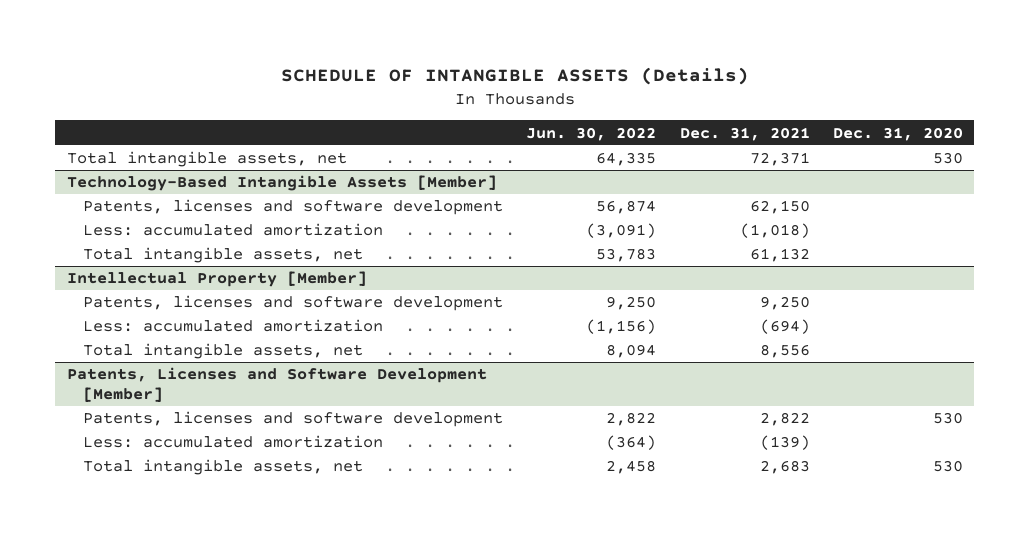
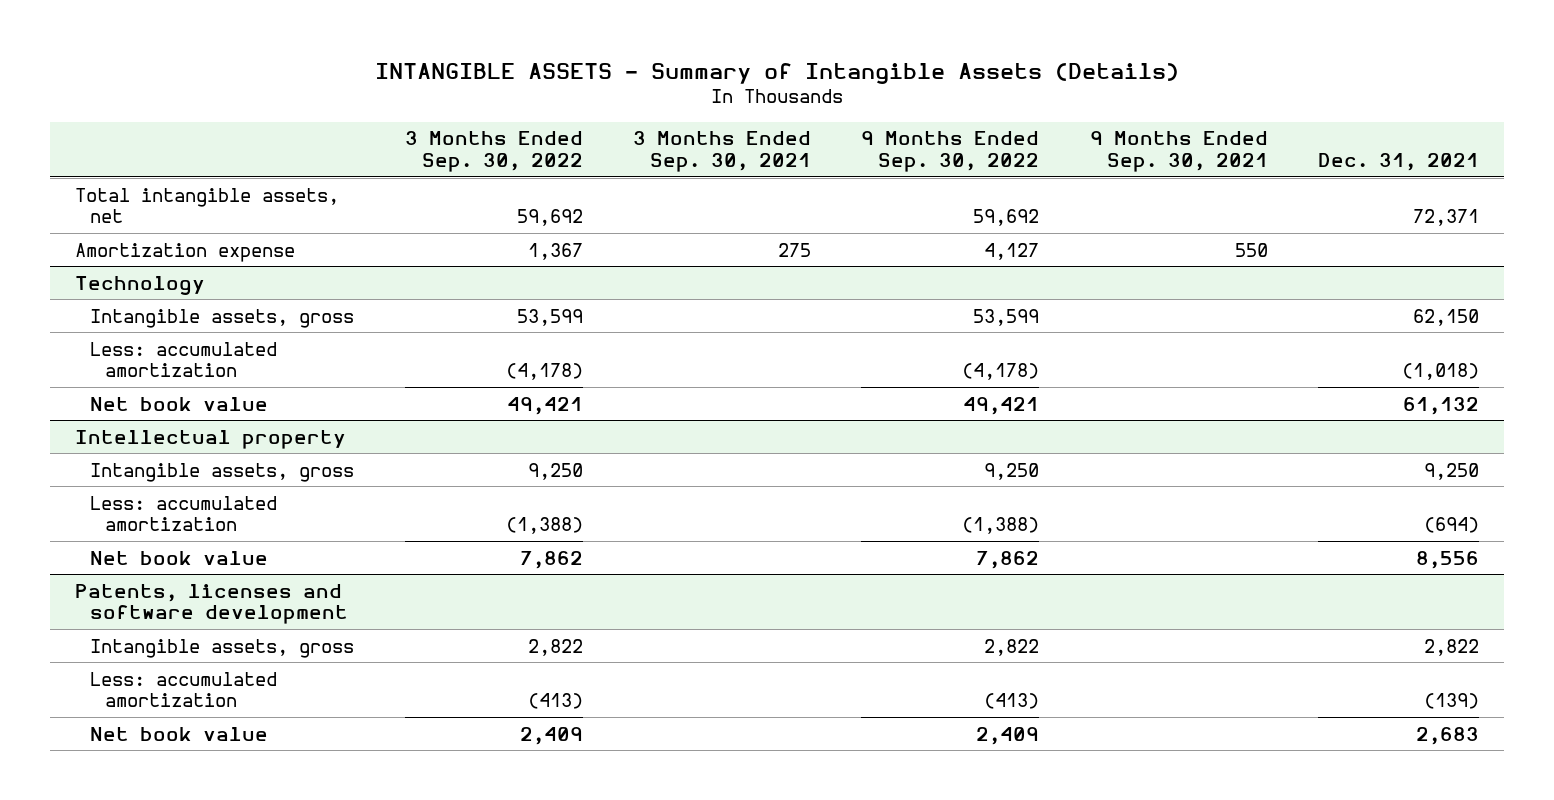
[280,67,749,86] SCHEDULE OF INTANGIBLE ASSETS (Details) -> [375,62,1180,84] INTANGIBLE ASSETS - Summary of Intangible Assets (Details)
[526,126,657,141] Jun. 30, 2022 -> none
[832,126,963,141] Dec. 31, 2020 -> none
none -> [404,131,583,172] 3 Months Ended Sep. 30, 2022
none -> [633,131,812,172] 3 Months Ended Sep. 30, 2021
none -> [861,131,1040,172] 9 Months Ended Sep. 30, 2022
none -> [1089,131,1268,172] 9 Months Ended Sep. 30, 2021
none -> [75,242,296,262] Amortization expense
[66,175,497,192] Technology-Based Intangible Assets [Member] -> [75,275,206,295] Technology
[83,199,504,216] Patents, licenses and software development -> [90,308,355,328] Intangible assets, gross
[83,247,364,264] Total intangible assets, net -> [90,396,269,411] Net book value
[66,271,367,288] Intellectual Property [Member] -> [75,429,347,449] Intellectual property
[83,295,504,312] Patents, licenses and software development -> [90,462,355,482] Intangible assets, gross
[83,343,364,360] Total intangible assets, net -> [90,550,269,565] Net book value
[66,367,487,402] Patents, Licenses and Software Development [Member] -> [75,583,349,625] Patents, licenses and software development
[83,411,504,428] Patents, licenses and software development -> [90,638,355,658] Intangible assets, gross
[83,459,364,476] Total intangible assets, net -> [90,726,269,741] Net book value

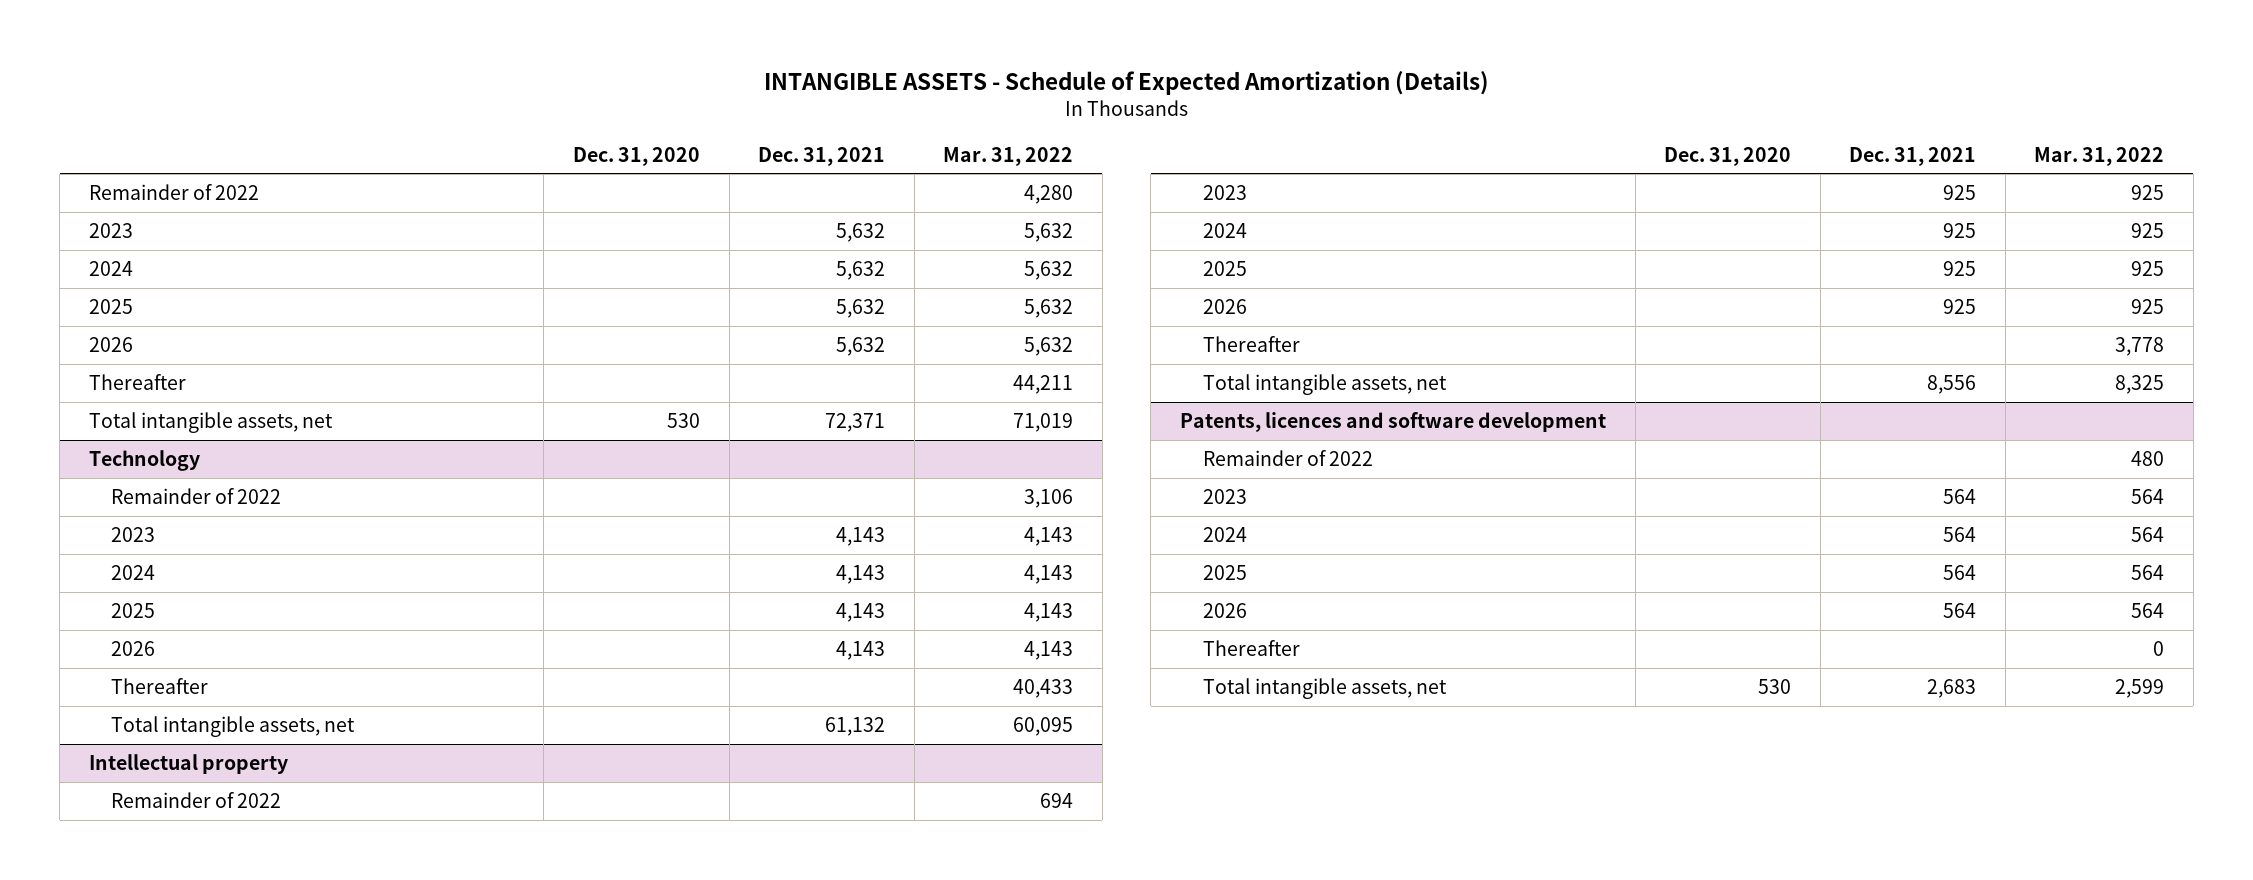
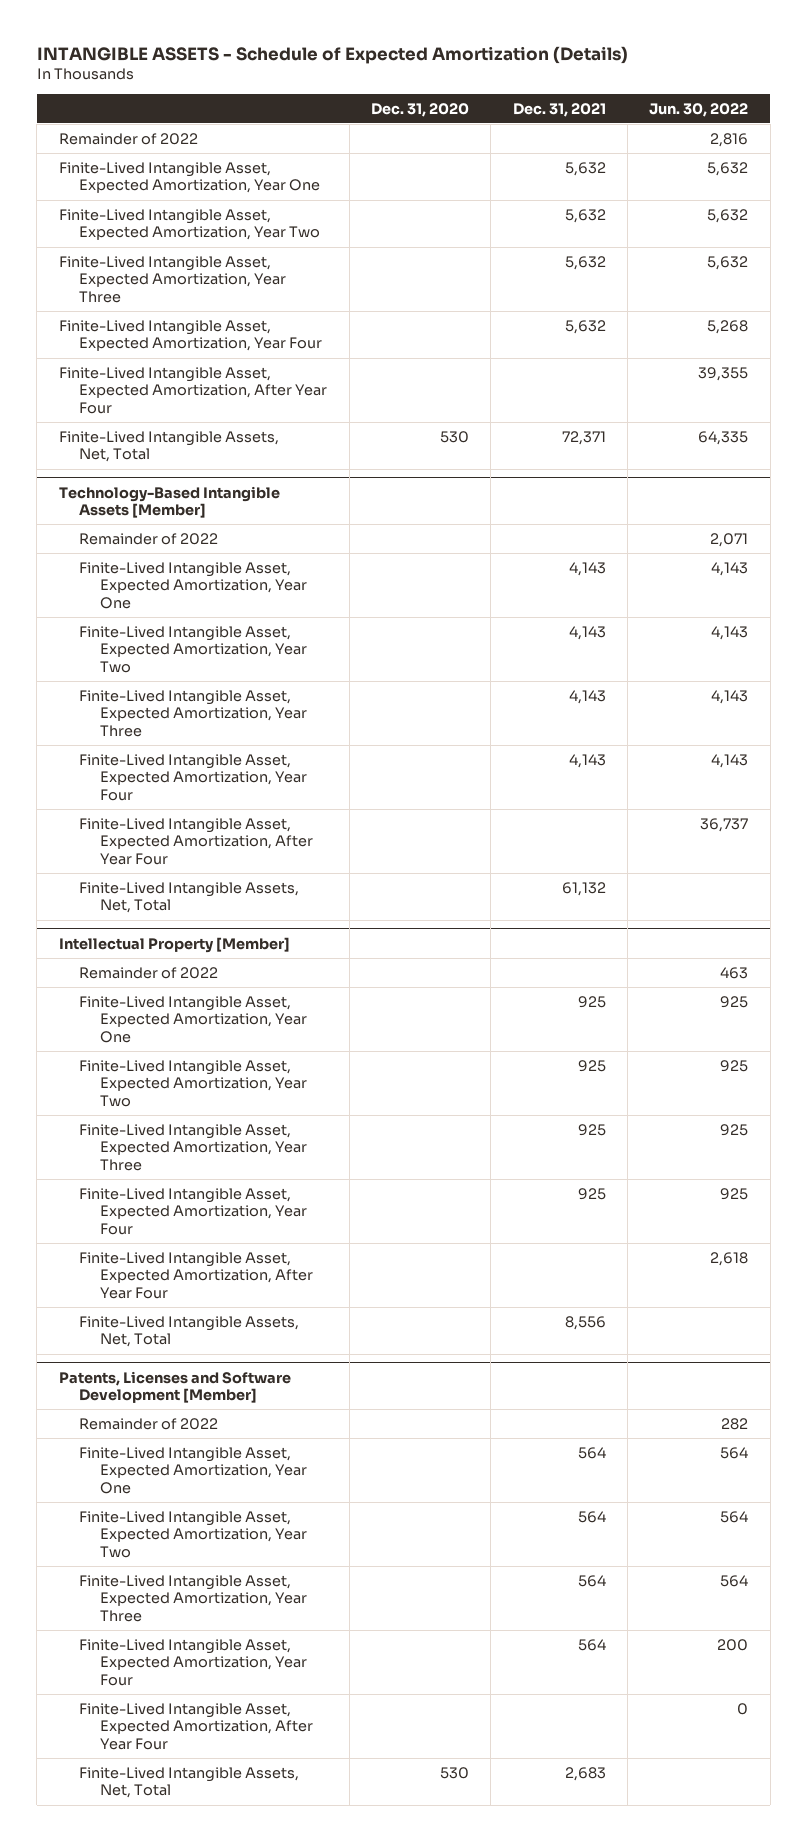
[943,146,1074,166] Mar. 31, 2022 -> none
none -> [649,102,749,117] Jun. 30, 2022
[88,222,133,238] 2023 -> [58,161,321,194] Finite-Lived Intangible Asset, Expected Amortization, Year One
[88,260,133,276] 2024 -> [58,208,321,241] Finite-Lived Intangible Asset, Expected Amortization, Year Two
[88,298,133,314] 2025 -> [58,255,287,303] Finite-Lived Intangible Asset, Expected Amortization, Year Three
[88,336,133,352] 2026 -> [58,319,323,352] Finite-Lived Intangible Asset, Expected Amortization, Year Four
[88,373,186,390] Thereafter -> [58,366,328,414] Finite-Lived Intangible Asset, Expected Amortization, After Year Four
[88,411,333,433] Total intangible assets, net -> [58,430,279,463] Finite-Lived Intangible Assets, Net, Total
[88,449,200,471] Technology -> [58,485,280,519] Technology-Based Intangible Assets [Member]
[111,526,156,542] 2023 -> [79,561,307,609] Finite-Lived Intangible Asset, Expected Amortization, Year One
[111,564,156,580] 2024 -> [79,625,307,673] Finite-Lived Intangible Asset, Expected Amortization, Year Two
[111,602,156,618] 2025 -> [79,689,307,737] Finite-Lived Intangible Asset, Expected Amortization, Year Three
[111,640,156,656] 2026 -> [79,753,307,801] Finite-Lived Intangible Asset, Expected Amortization, Year Four
[111,677,209,694] Thereafter -> [79,817,313,865] Finite-Lived Intangible Asset, Expected Amortization, After Year Four
[111,715,356,737] Total intangible assets, net -> [79,881,300,914] Finite-Lived Intangible Assets, Net, Total
[88,753,288,774] Intellectual property -> [58,936,290,953] Intellectual Property [Member]
[1202,184,1247,200] 2023 -> [79,995,307,1043] Finite-Lived Intangible Asset, Expected Amortization, Year One
[1202,222,1247,238] 2024 -> [79,1059,307,1107] Finite-Lived Intangible Asset, Expected Amortization, Year Two
[1202,260,1247,276] 2025 -> [79,1123,307,1171] Finite-Lived Intangible Asset, Expected Amortization, Year Three
[1202,298,1247,314] 2026 -> [79,1187,307,1235] Finite-Lived Intangible Asset, Expected Amortization, Year Four
[1202,335,1300,352] Thereafter -> [79,1251,313,1299] Finite-Lived Intangible Asset, Expected Amortization, After Year Four
[1202,373,1447,395] Total intangible assets, net -> [79,1315,300,1348] Finite-Lived Intangible Assets, Net, Total
[1179,411,1606,432] Patents, licences and software development -> [58,1370,291,1404] Patents, Licenses and Software Development [Member]
[1202,488,1247,504] 2023 -> [79,1446,307,1494] Finite-Lived Intangible Asset, Expected Amortization, Year One
[1202,526,1247,542] 2024 -> [79,1510,307,1558] Finite-Lived Intangible Asset, Expected Amortization, Year Two
[1202,564,1247,580] 2025 -> [79,1574,307,1622] Finite-Lived Intangible Asset, Expected Amortization, Year Three
[1202,602,1247,618] 2026 -> [79,1638,307,1686] Finite-Lived Intangible Asset, Expected Amortization, Year Four
[1202,639,1300,656] Thereafter -> [79,1702,313,1750] Finite-Lived Intangible Asset, Expected Amortization, After Year Four
[1202,677,1447,699] Total intangible assets, net -> [79,1766,300,1799] Finite-Lived Intangible Assets, Net, Total

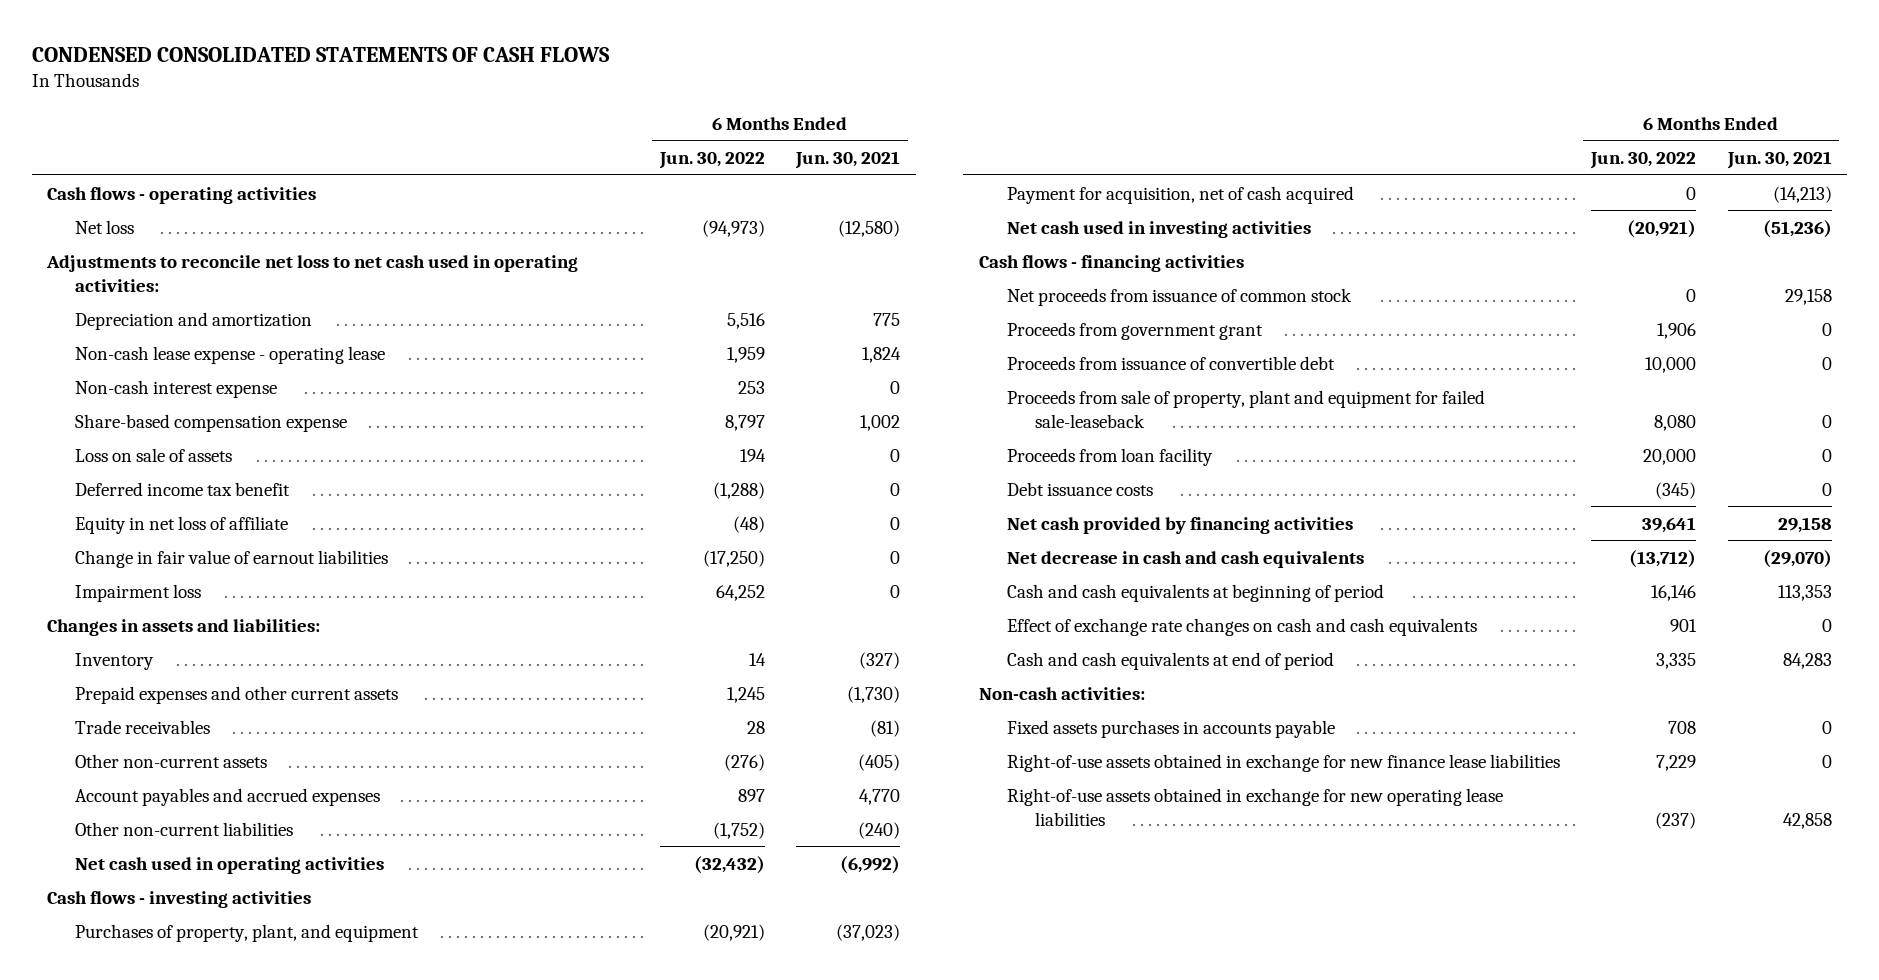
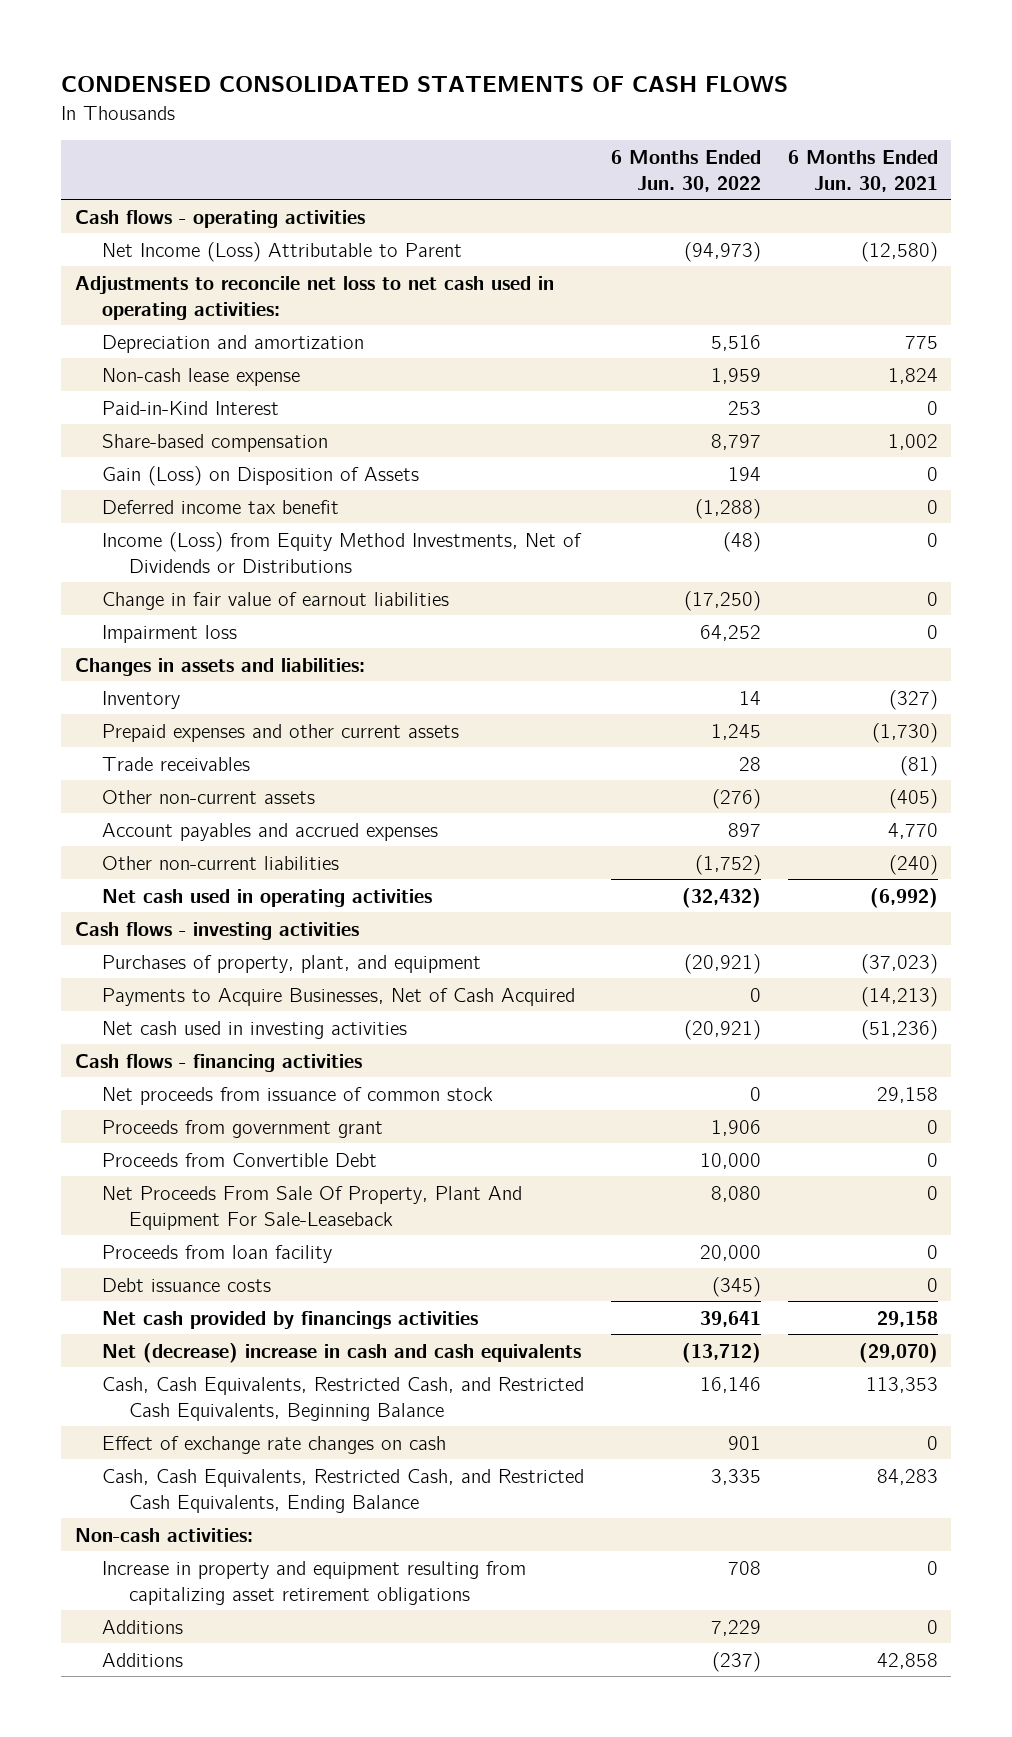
[75,219,135,234] Net loss -> [101,241,462,262] Net Income (Loss) Attributable to Parent
[75,345,386,364] Non-cash lease expense - operating lease -> [101,367,300,386] Non-cash lease expense
[75,379,278,398] Non-cash interest expense -> [101,400,279,415] Paid-in-Kind Interest
[75,413,348,432] Share-based compensation expense -> [101,433,328,452] Share-based compensation
[75,447,233,462] Loss on sale of assets -> [101,465,419,486] Gain (Loss) on Disposition of Assets
[75,515,289,534] Equity in net loss of affiliate -> [101,531,582,573] Income (Loss) from Equity Method Investments, Net of Dividends or Distributions
[1006,185,1354,204] Payment for acquisition, net of cash acquired -> [101,987,575,1006] Payments to Acquire Businesses, Net of Cash Acquired
[1006,355,1335,370] Proceeds from issuance of convertible debt -> [101,1152,377,1167] Proceeds from Convertible Debt
[1006,389,1485,428] Proceeds from sale of property, plant and equipment for failed sale-leaseback -> [101,1185,522,1230] Net Proceeds From Sale Of Property, Plant And Equipment For Sale-Leaseback
[1006,516,1353,534] Net cash provided by financing activities -> [101,1310,478,1329] Net cash provided by financings activities
[1006,550,1364,568] Net decrease in cash and cash equivalents -> [101,1342,581,1363] Net (decrease) increase in cash and cash equivalents
[1006,583,1384,602] Cash and cash equivalents at beginning of period -> [101,1376,584,1421] Cash, Cash Equivalents, Restricted Cash, and Restricted Cash Equivalents, Beginning Balance
[1006,617,1477,636] Effect of exchange rate changes on cash and cash equivalents -> [101,1435,446,1454] Effect of exchange rate changes on cash
[1006,651,1334,670] Cash and cash equivalents at end of period -> [101,1468,584,1513] Cash, Cash Equivalents, Restricted Cash, and Restricted Cash Equivalents, Ending Balance
[1006,719,1335,738] Fixed assets purchases in accounts payable -> [101,1560,526,1605] Increase in property and equipment resulting from capitalizing asset retirement obligations
[1006,753,1560,772] Right-of-use assets obtained in exchange for new finance lease liabilities -> [101,1619,183,1634] Additions
[1006,787,1503,826] Right-of-use assets obtained in exchange for new operating lease liabilities -> [101,1652,183,1667] Additions

